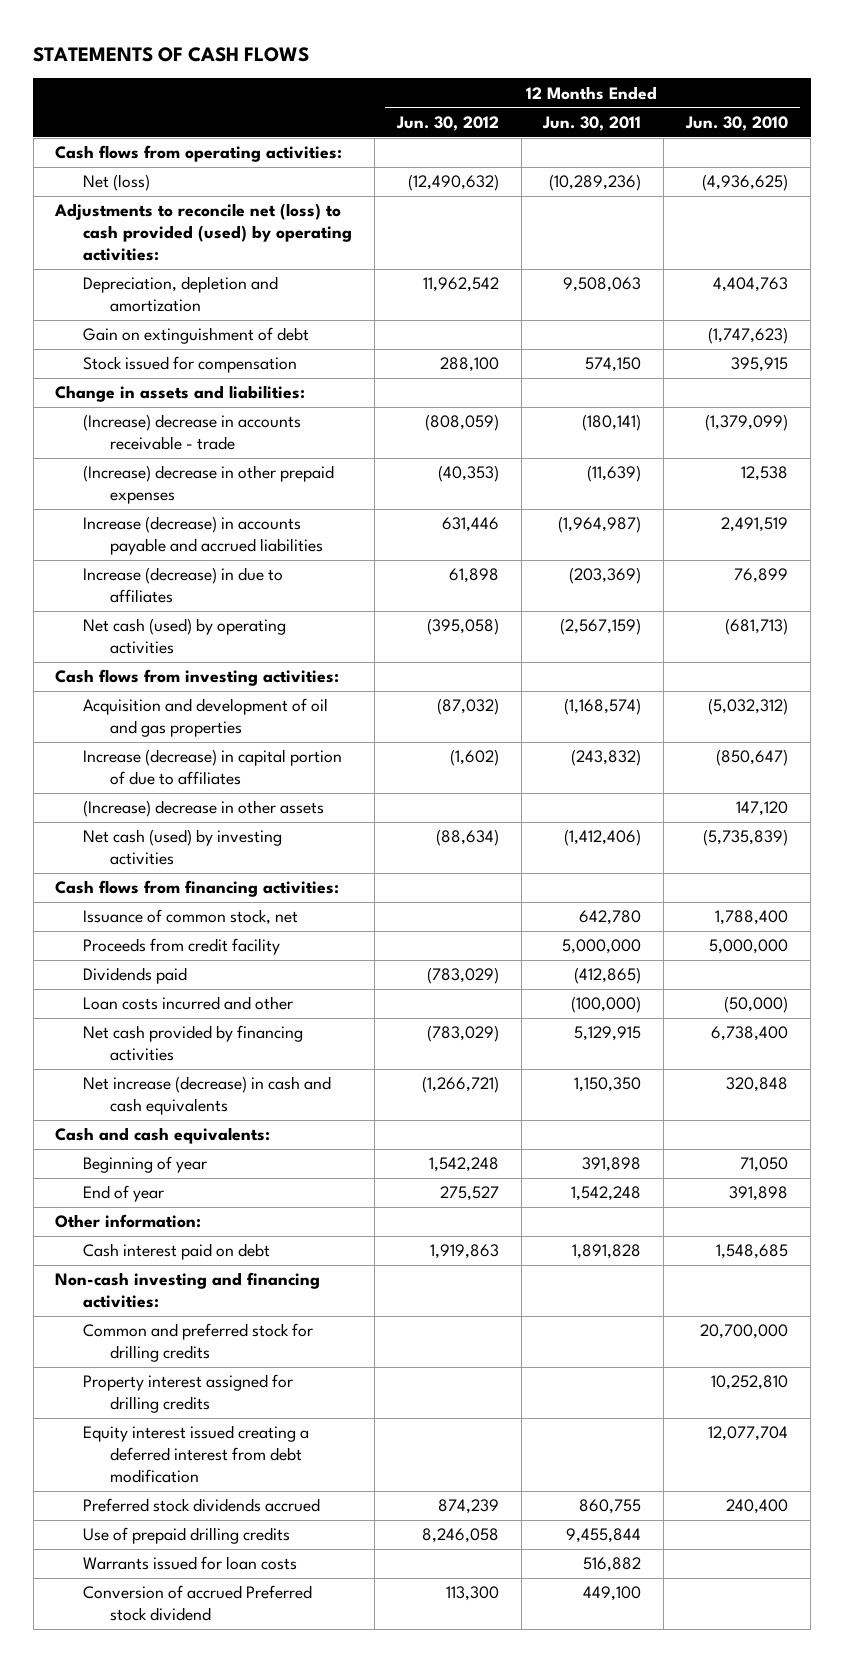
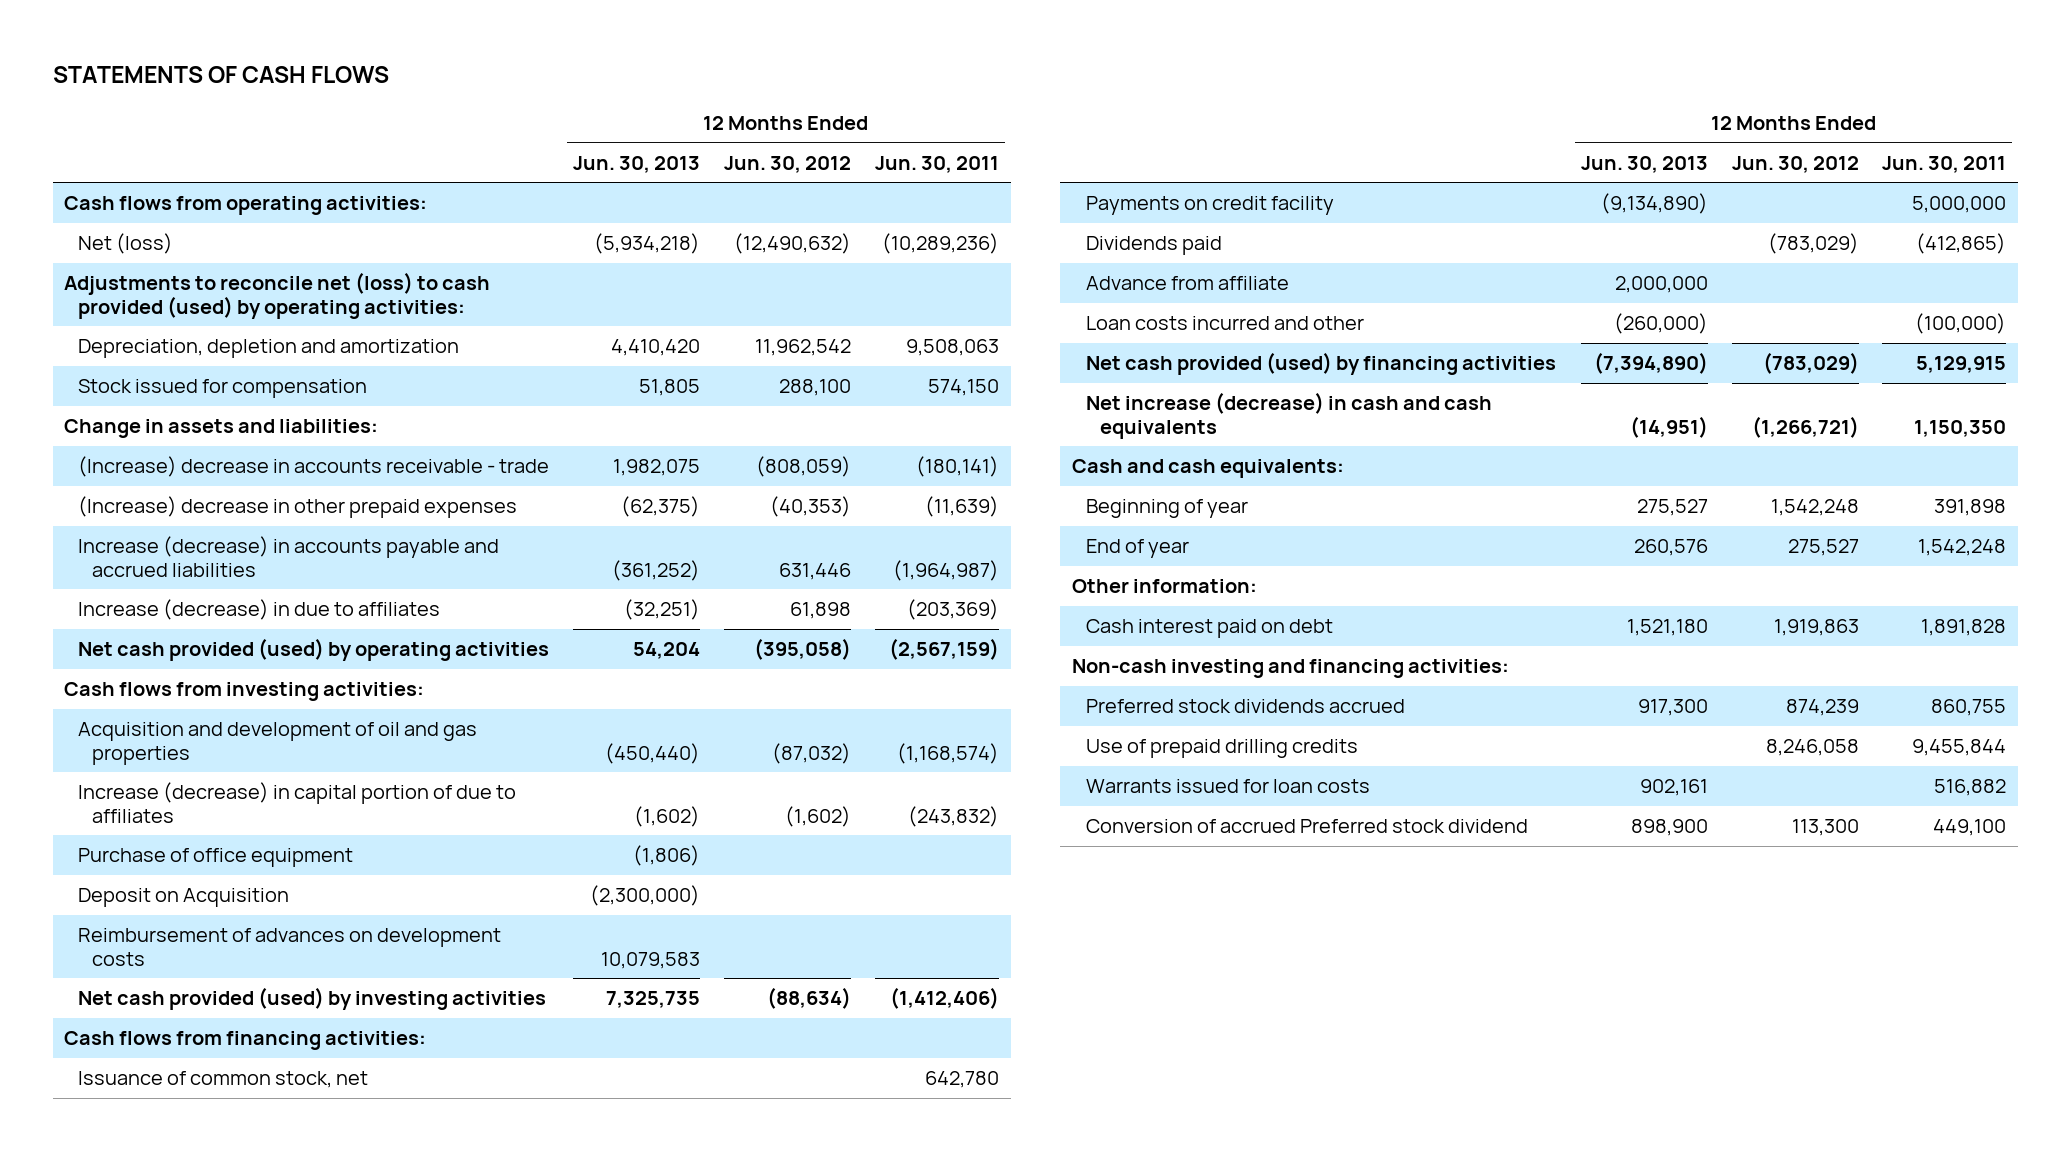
[685,115,789,131] Jun. 30, 2010 -> none
none -> [573,155,701,173] Jun. 30, 2013
[82,327,309,345] Gain on extinguishment of debt -> none
[82,618,286,655] Net cash (used) by operating activities -> [78,638,550,662] Net cash provided (used) by operating activities
[82,800,324,818] (Increase) decrease in other assets -> none
none -> [78,848,354,868] Purchase of office equipment
none -> [78,888,290,908] Deposit on Acquisition
none -> [78,928,502,966] Reimbursement of advances on development costs
[82,829,282,866] Net cash (used) by investing activities -> [78,987,547,1011] Net cash provided (used) by investing activities
[82,938,280,956] Proceeds from credit facility -> none
none -> [1086,196,1335,216] Payments on credit facility
none -> [1086,276,1290,291] Advance from affiliate
[82,1025,303,1062] Net cash provided by financing activities -> [1086,352,1557,376] Net cash provided (used) by financing activities
[82,1323,313,1363] Common and preferred stock for drilling credits -> none
[82,1374,293,1414] Property interest assigned for drilling credits -> none
[82,1425,309,1484] Equity interest issued creating a deferred interest from debt modification -> none

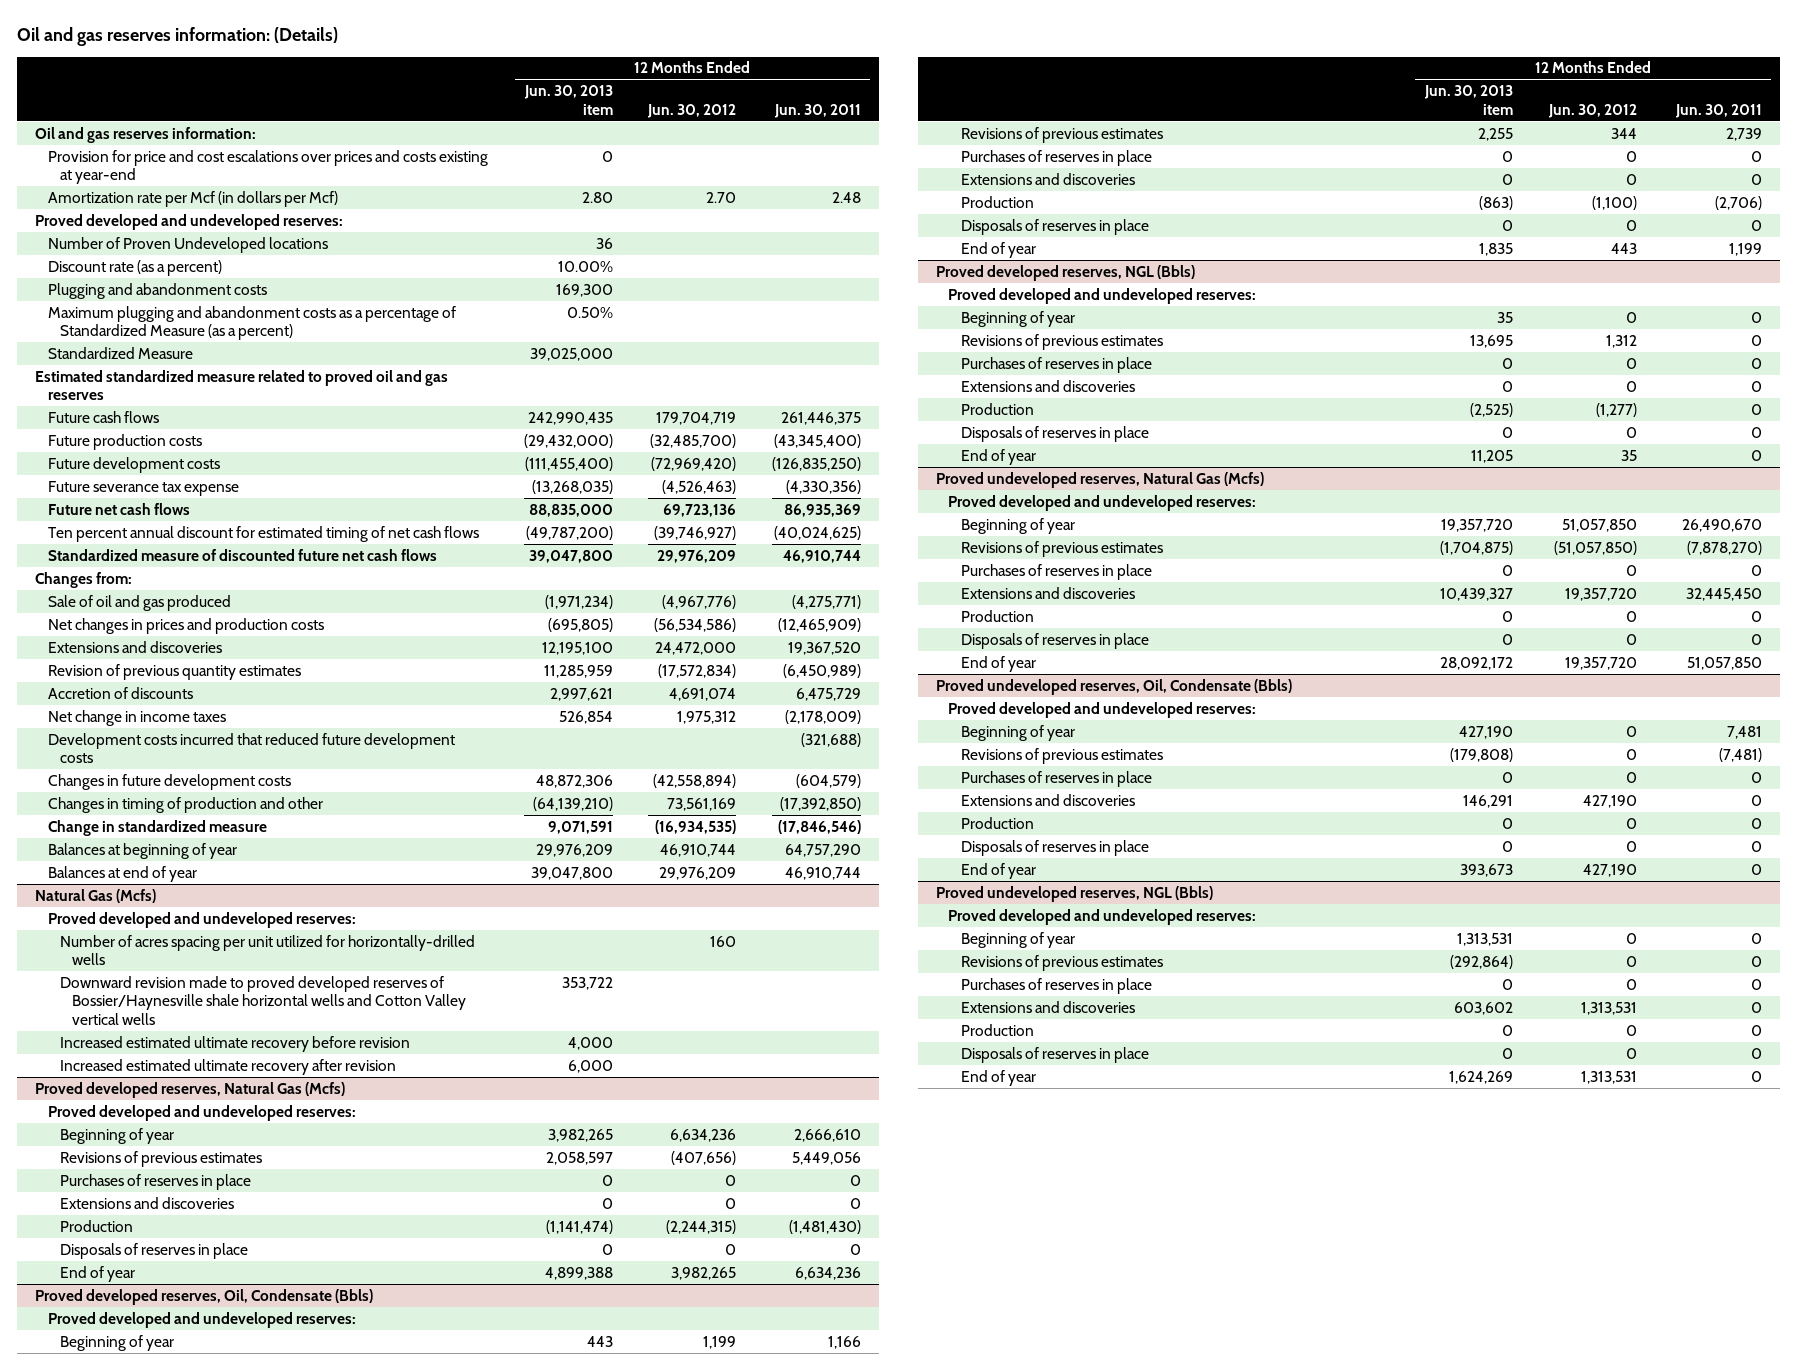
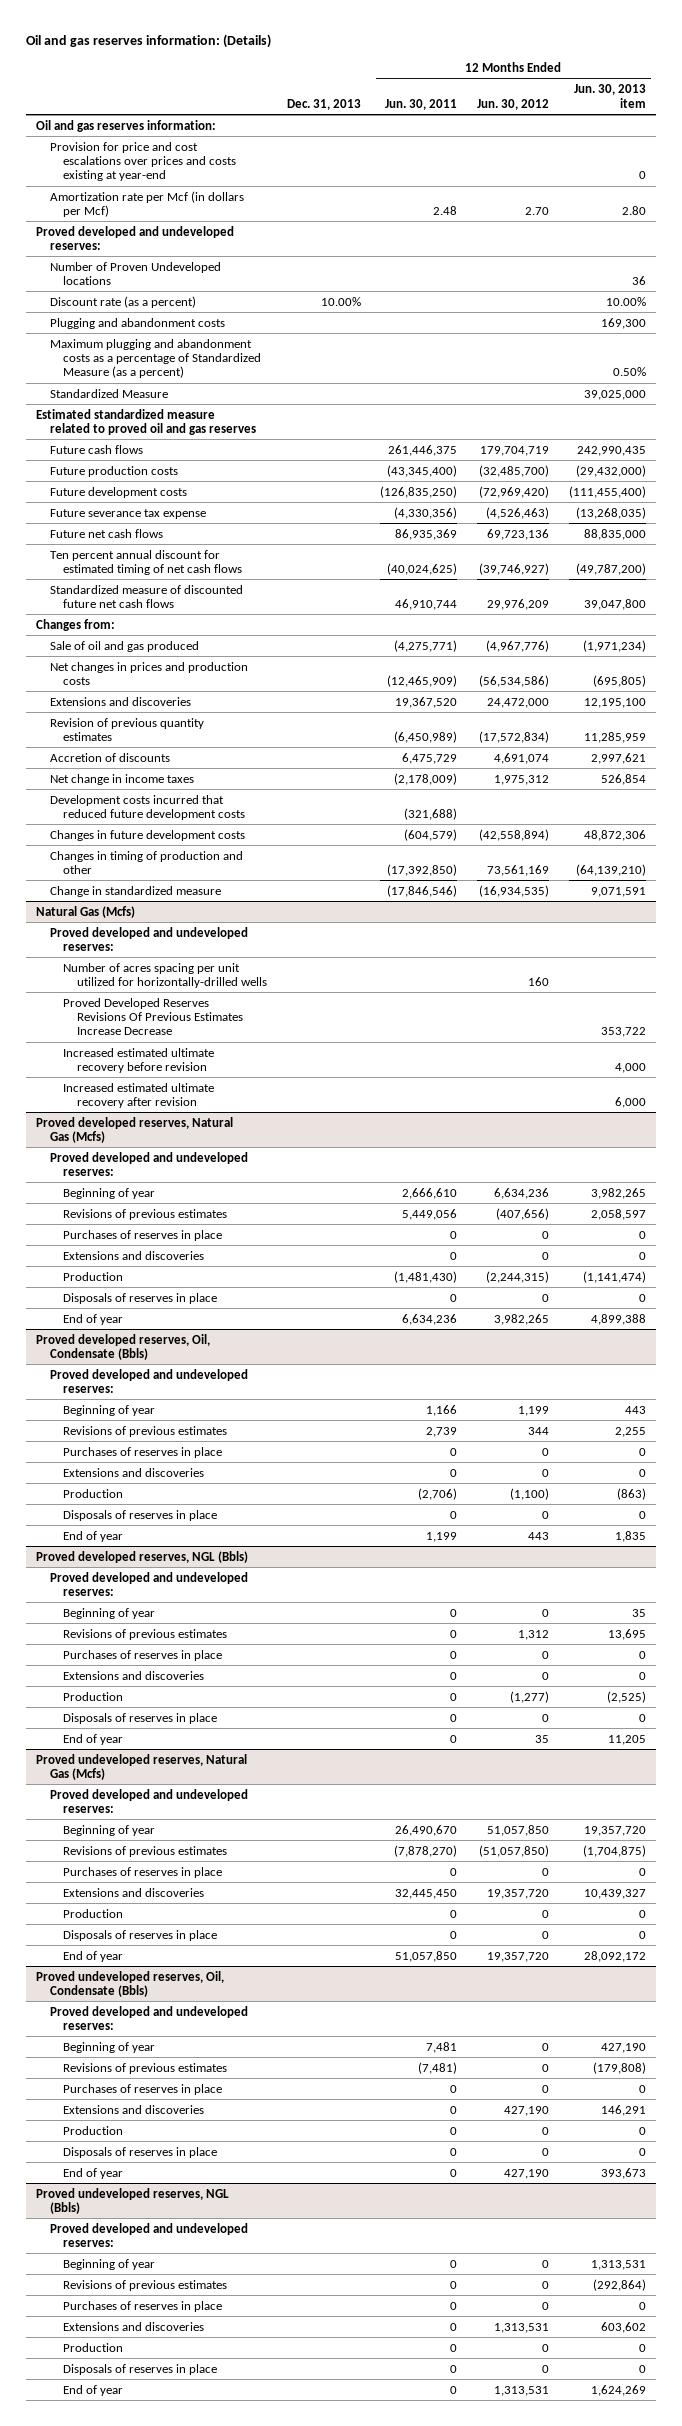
none -> [286,98,361,110] Dec. 31, 2013
[47,842,237,859] Balances at beginning of year -> none
[47,865,197,882] Balances at end of year -> none
[59,975,467,1025] Downward revision made to proved developed reserves of Bossier/Haynesville shale horizontal wells and Cotton Valley vertical wells -> [63,997,243,1036] Proved Developed Reserves Revisions Of Previous Estimates Increase Decrease

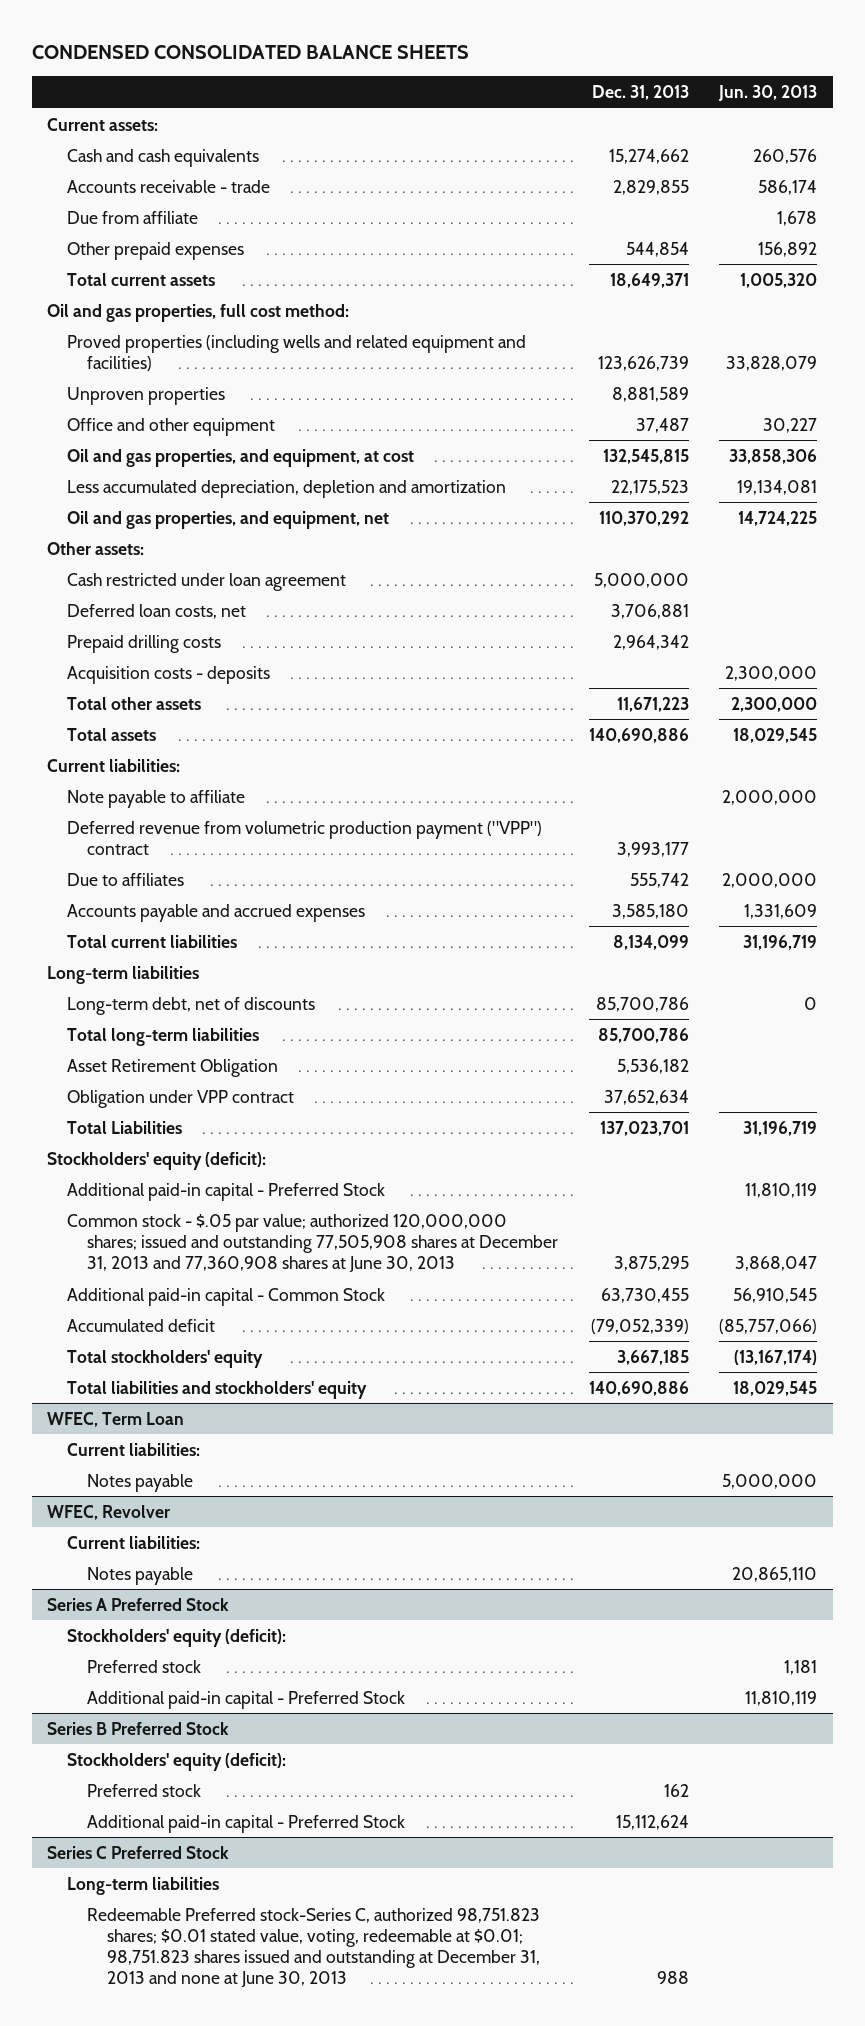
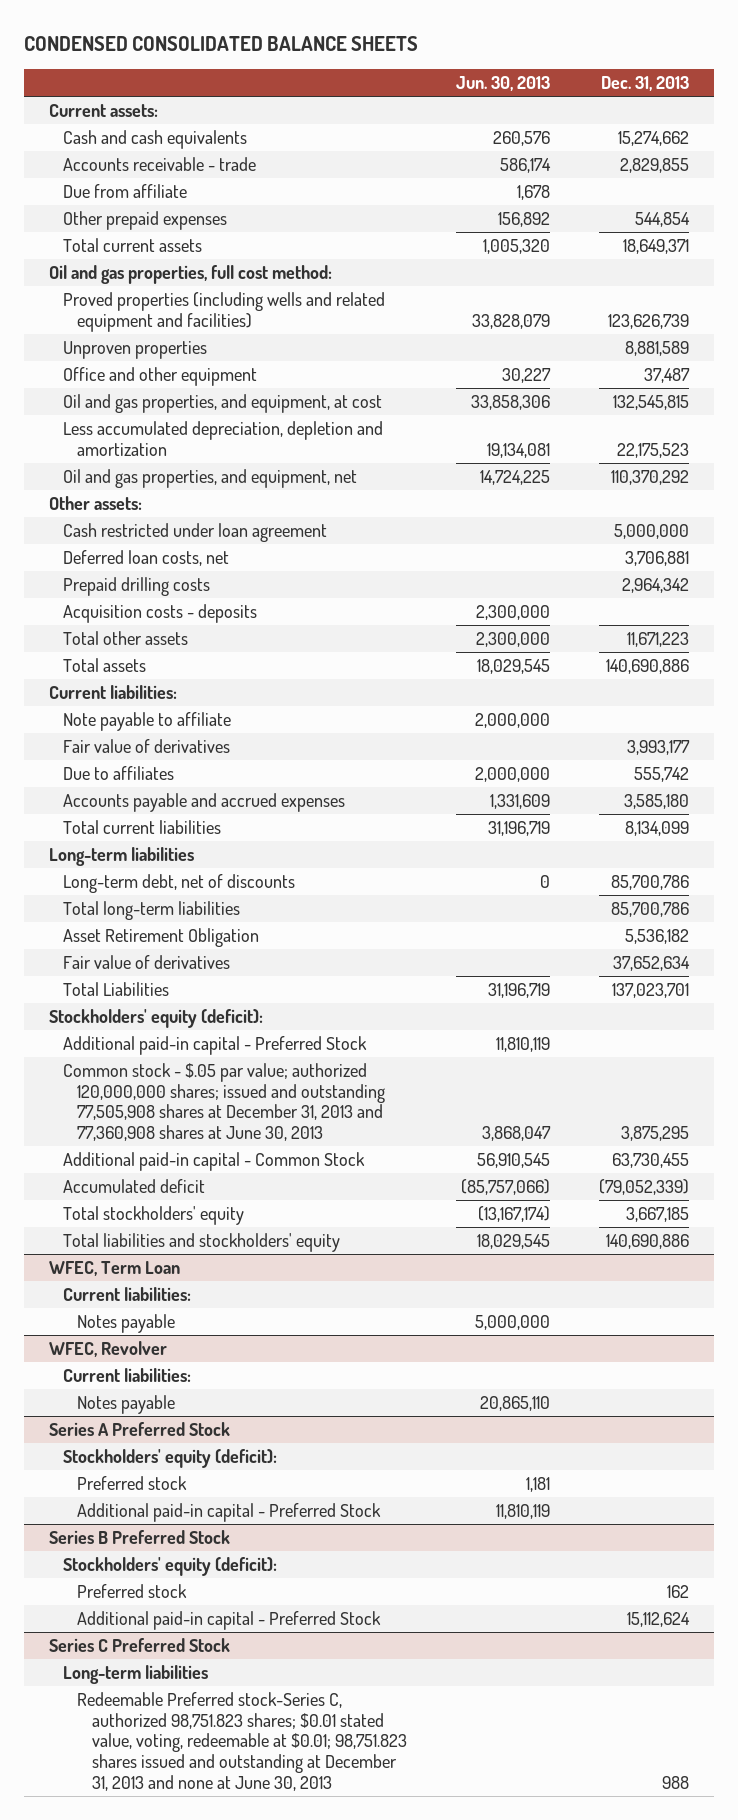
[67,820,543,855] Deferred revenue from volumetric production payment ("VPP") contract -> [62,738,230,753] Fair value of derivatives
[67,1089,295,1108] Obligation under VPP contract -> [62,954,230,969] Fair value of derivatives

